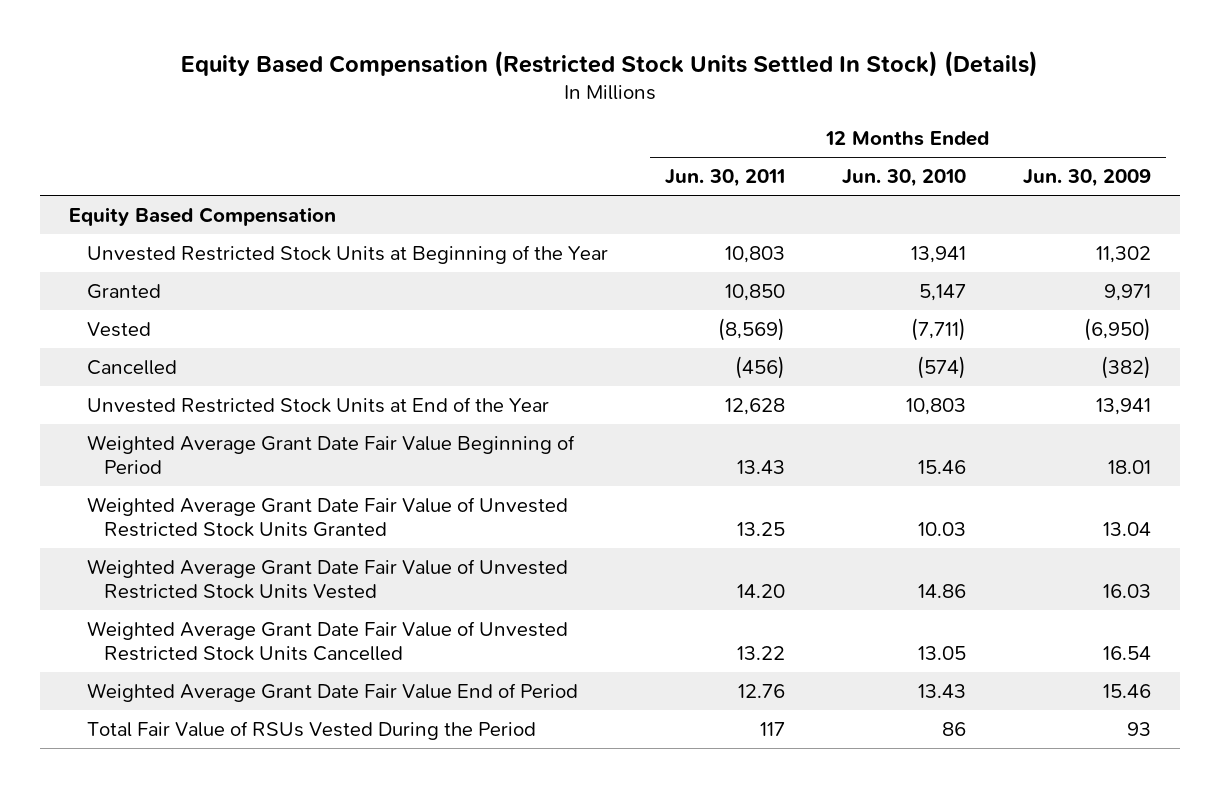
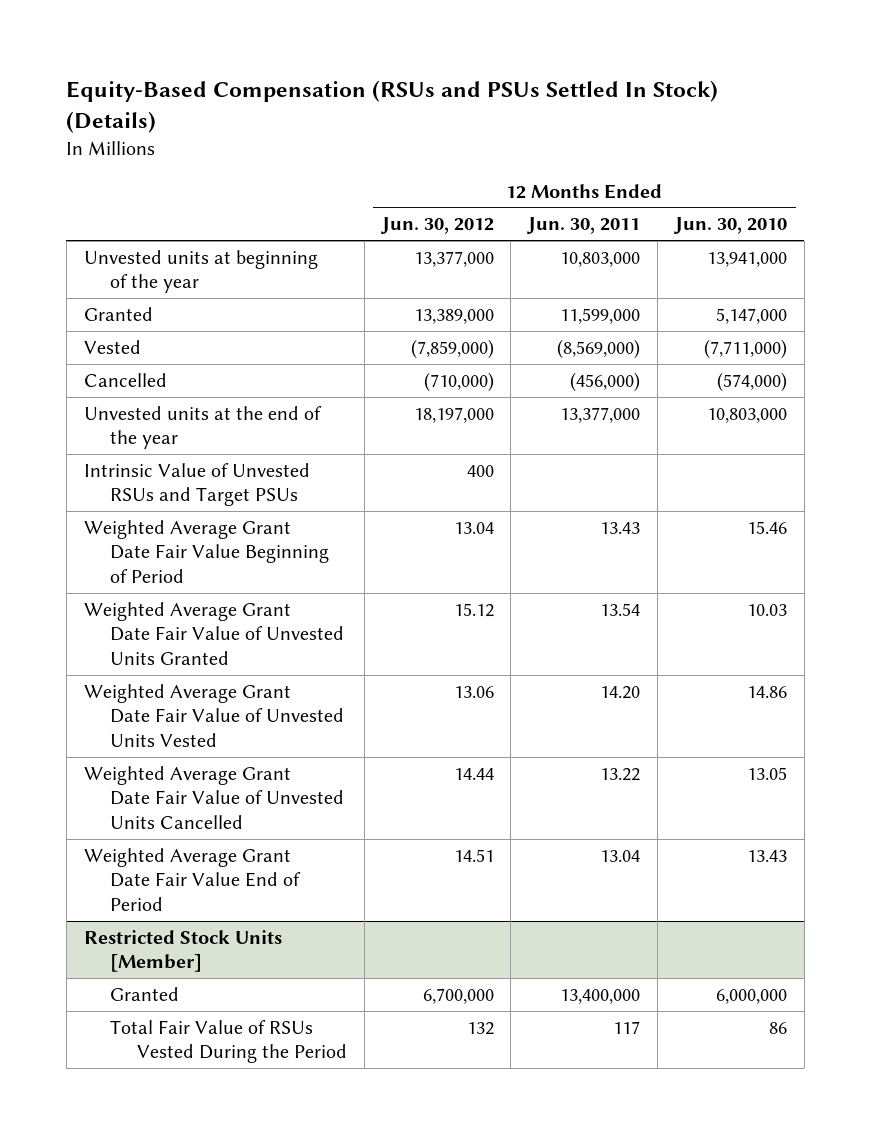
[181,50,1039,77] Equity Based Compensation (Restricted Stock Units Settled In Stock) (Details) -> [66,80,719,134] Equity-Based Compensation (RSUs and PSUs Settled In Stock) (Details)
[1023,169,1152,188] Jun. 30, 2009 -> none
none -> [379,217,494,235] Jun. 30, 2012
[68,206,336,226] Equity Based Compensation -> none
[86,244,608,264] Unvested Restricted Stock Units at Beginning of the Year -> [83,249,318,294] Unvested units at beginning of the year
[724,245,785,263] 10,803 -> [560,251,641,267] 10,803,000
[911,245,967,263] 13,941 -> [707,251,788,267] 13,941,000
[724,283,785,301] 10,850 -> [560,307,641,324] 11,599,000
[919,283,967,301] 5,147 -> [716,307,788,324] 5,147,000
[717,317,785,341] (8,569) -> [557,338,641,359] (8,569,000)
[911,317,967,341] (7,711) -> [704,338,788,359] (7,711,000)
[734,355,785,379] (456) -> [570,371,641,392] (456,000)
[917,355,967,379] (574) -> [717,371,788,392] (574,000)
[86,396,549,413] Unvested Restricted Stock Units at End of the Year -> [83,405,322,450] Unvested units at the end of the year
[724,397,785,415] 12,628 -> [560,406,641,423] 13,377,000
[906,397,967,415] 10,803 -> [707,407,788,423] 10,803,000
none -> [83,462,310,507] Intrinsic Value of Unvested RSUs and Target PSUs
[86,496,568,537] Weighted Average Grant Date Fair Value of Unvested Restricted Stock Units Granted -> [83,601,345,665] Weighted Average Grant Date Fair Value of Unvested Units Granted
[736,521,785,536] 13.25 -> [600,602,641,616] 13.54
[86,558,568,599] Weighted Average Grant Date Fair Value of Unvested Restricted Stock Units Vested -> [83,683,345,747] Weighted Average Grant Date Fair Value of Unvested Units Vested
[86,620,568,661] Weighted Average Grant Date Fair Value of Unvested Restricted Stock Units Cancelled -> [83,765,345,829] Weighted Average Grant Date Fair Value of Unvested Units Cancelled
[737,683,785,698] 12.76 -> [600,849,641,862] 13.04
none -> [83,929,282,973] Restricted Stock Units [Member]
none -> [110,986,180,1001] Granted

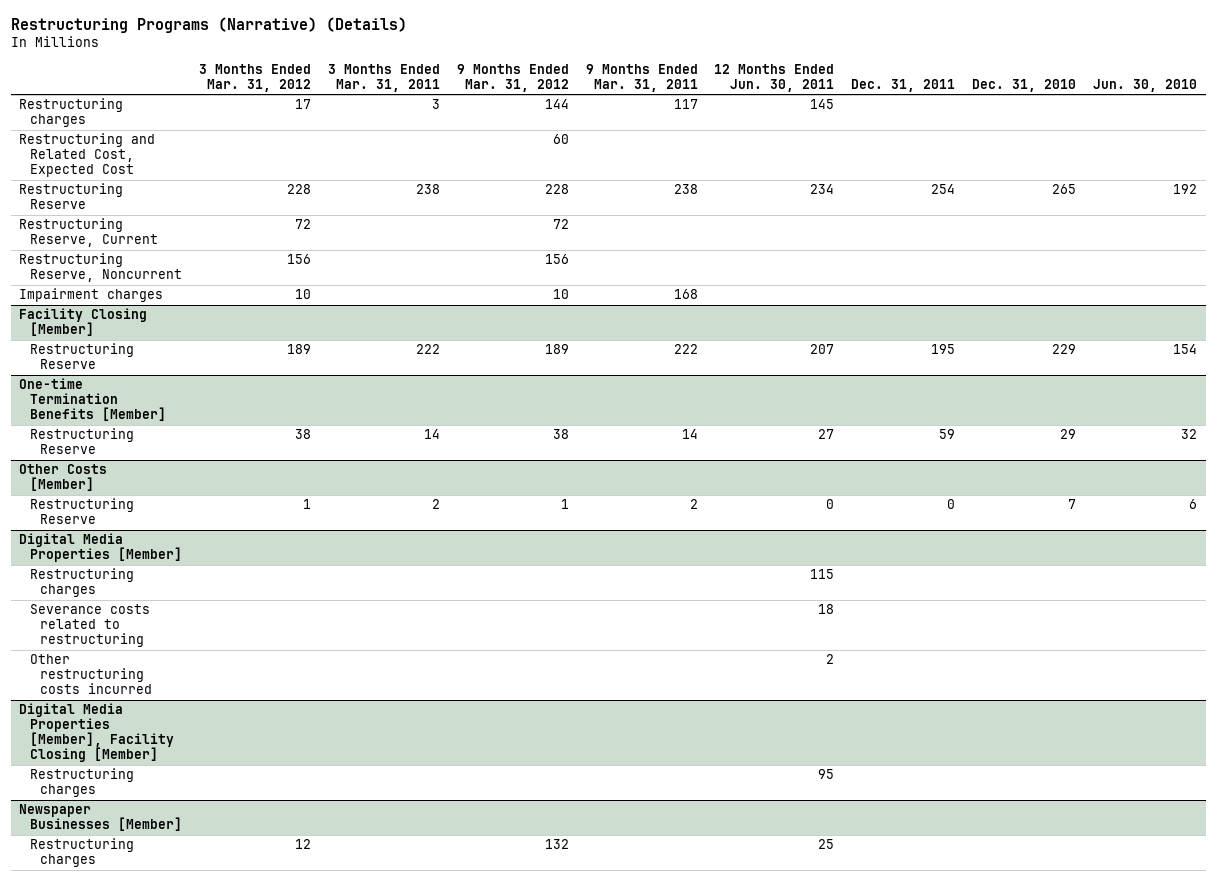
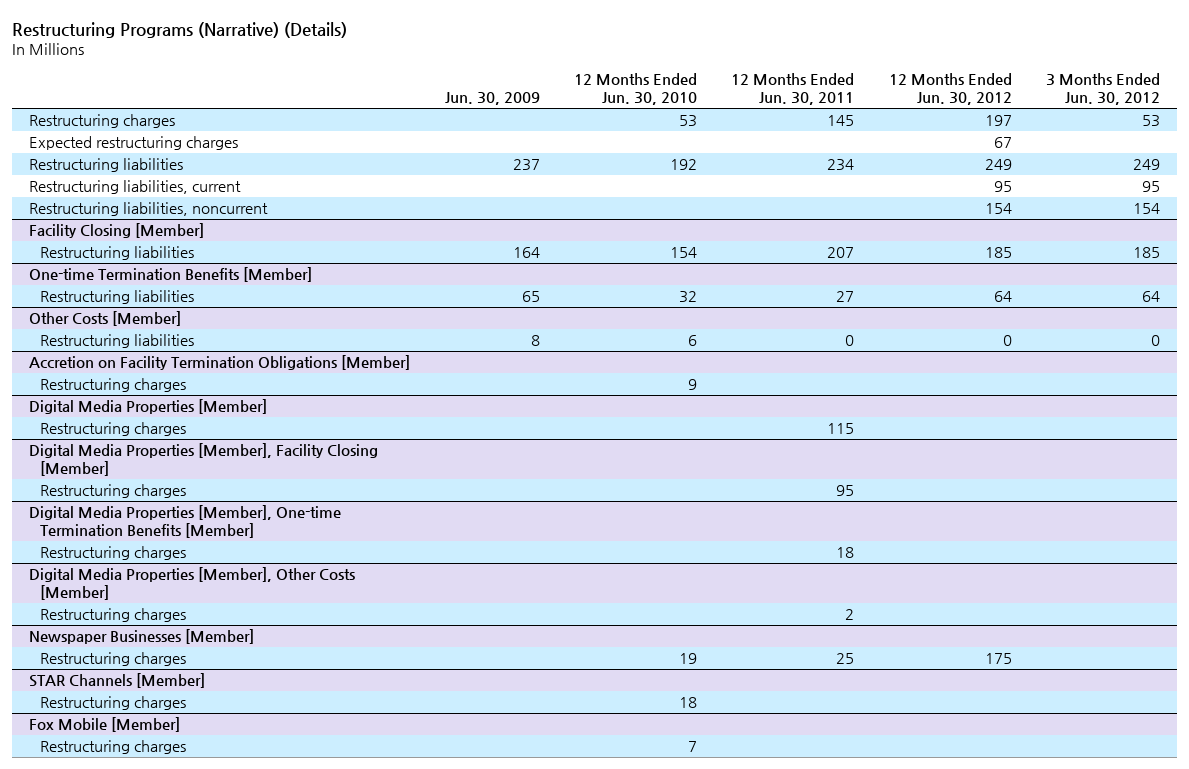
[198,63,311,92] 3 Months Ended Mar. 31, 2012 -> none
[327,63,440,92] 3 Months Ended Mar. 31, 2011 -> none
[456,63,569,92] 9 Months Ended Mar. 31, 2012 -> none
[585,63,698,92] 9 Months Ended Mar. 31, 2011 -> none
[851,78,956,92] Dec. 31, 2011 -> none
[972,78,1077,92] Dec. 31, 2010 -> none
[1093,78,1198,92] Jun. 30, 2010 -> none
none -> [444,92,540,106] Jun. 30, 2009
none -> [574,73,698,106] 12 Months Ended Jun. 30, 2010
none -> [888,73,1012,106] 12 Months Ended Jun. 30, 2012
none -> [1046,73,1161,106] 3 Months Ended Jun. 30, 2012
[19,288,164,303] Impairment charges -> none
[19,133,156,178] Restructuring and Related Cost, Expected Cost -> [29,136,239,151] Expected restructuring charges
[19,183,124,210] Restructuring Reserve -> [29,158,184,173] Restructuring liabilities
[19,218,158,248] Restructuring Reserve, Current -> [29,180,242,195] Restructuring liabilities, current
[19,253,182,283] Restructuring Reserve, Noncurrent -> [29,202,269,217] Restructuring liabilities, noncurrent
[29,343,134,370] Restructuring Reserve -> [39,246,194,261] Restructuring liabilities
[29,428,134,455] Restructuring Reserve -> [39,290,194,305] Restructuring liabilities
[29,498,134,525] Restructuring Reserve -> [39,334,194,349] Restructuring liabilities
none -> [29,355,411,371] Accretion on Facility Termination Obligations [Member]
none -> [39,378,186,393] Restructuring charges
[29,604,150,648] Severance costs related to restructuring -> none
[29,654,153,695] Other restructuring costs incurred -> none
none -> [29,505,342,538] Digital Media Properties [Member], One-time Termination Benefits [Member]
none -> [39,546,186,561] Restructuring charges
none -> [29,567,356,600] Digital Media Properties [Member], Other Costs [Member]
none -> [39,608,186,623] Restructuring charges
none -> [29,673,206,689] STAR Channels [Member]
none -> [39,696,186,711] Restructuring charges
none -> [29,717,181,733] Fox Mobile [Member]
none -> [39,740,186,755] Restructuring charges

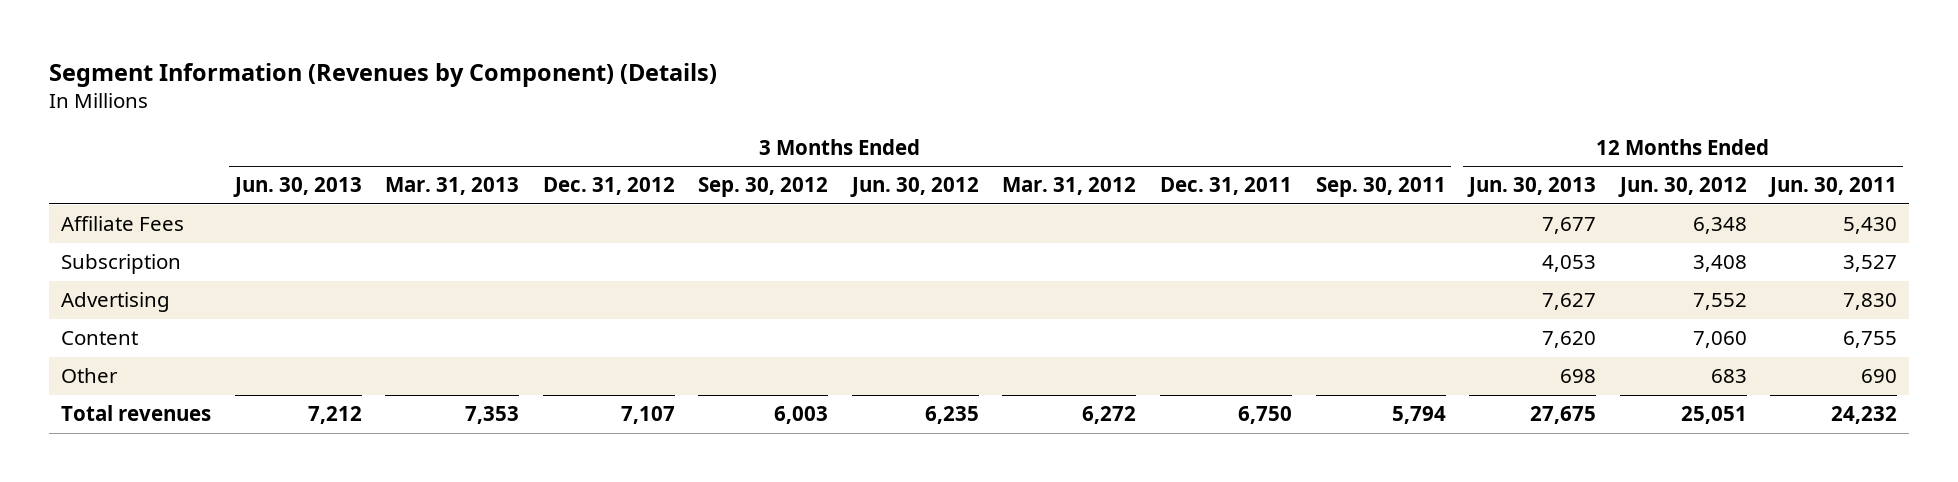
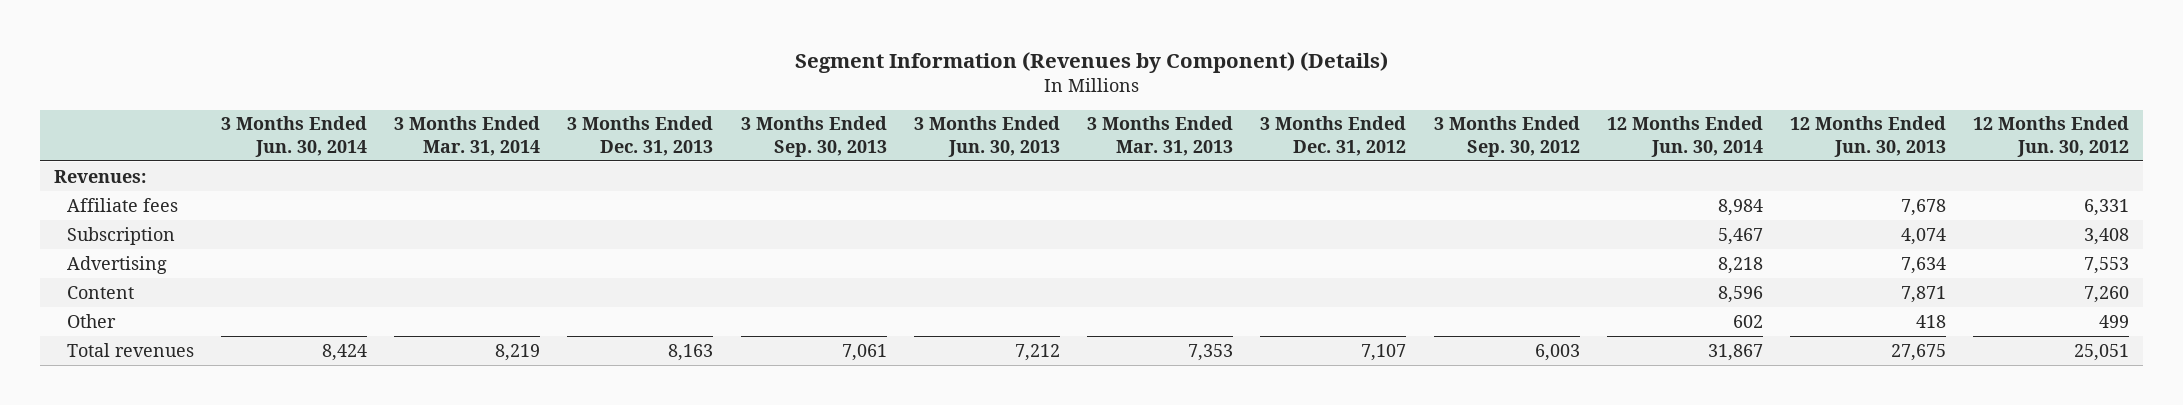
[849,177,979,198] Jun. 30, 2012 -> none
[1002,177,1137,196] Mar. 31, 2012 -> none
[1159,177,1292,196] Dec. 31, 2011 -> none
[1315,177,1446,198] Sep. 30, 2011 -> none
[1768,177,1898,198] Jun. 30, 2011 -> none
none -> [220,116,367,157] 3 Months Ended Jun. 30, 2014
none -> [394,116,541,156] 3 Months Ended Mar. 31, 2014
none -> [567,116,714,156] 3 Months Ended Dec. 31, 2013
none -> [740,116,887,157] 3 Months Ended Sep. 30, 2013
none -> [1606,116,1763,157] 12 Months Ended Jun. 30, 2014
none -> [53,169,146,183] Revenues:
[61,216,185,232] Affiliate Fees -> [66,197,178,212] Affiliate fees
[1542,217,1597,235] 7,677 -> [1901,198,1947,216] 7,678
[1692,217,1747,235] 6,348 -> [2084,198,2130,216] 6,331
[1542,255,1597,273] 4,053 -> [1901,227,1947,245] 4,074
[1542,293,1597,311] 7,627 -> [1901,256,1947,274] 7,634
[1692,293,1747,311] 7,552 -> [2084,256,2130,274] 7,553
[1542,331,1597,349] 7,620 -> [1901,285,1947,303] 7,871
[1692,331,1747,349] 7,060 -> [2084,285,2130,303] 7,260
[1560,369,1597,384] 698 -> [1916,314,1947,328] 418
[1710,369,1747,384] 683 -> [2099,314,2130,328] 499

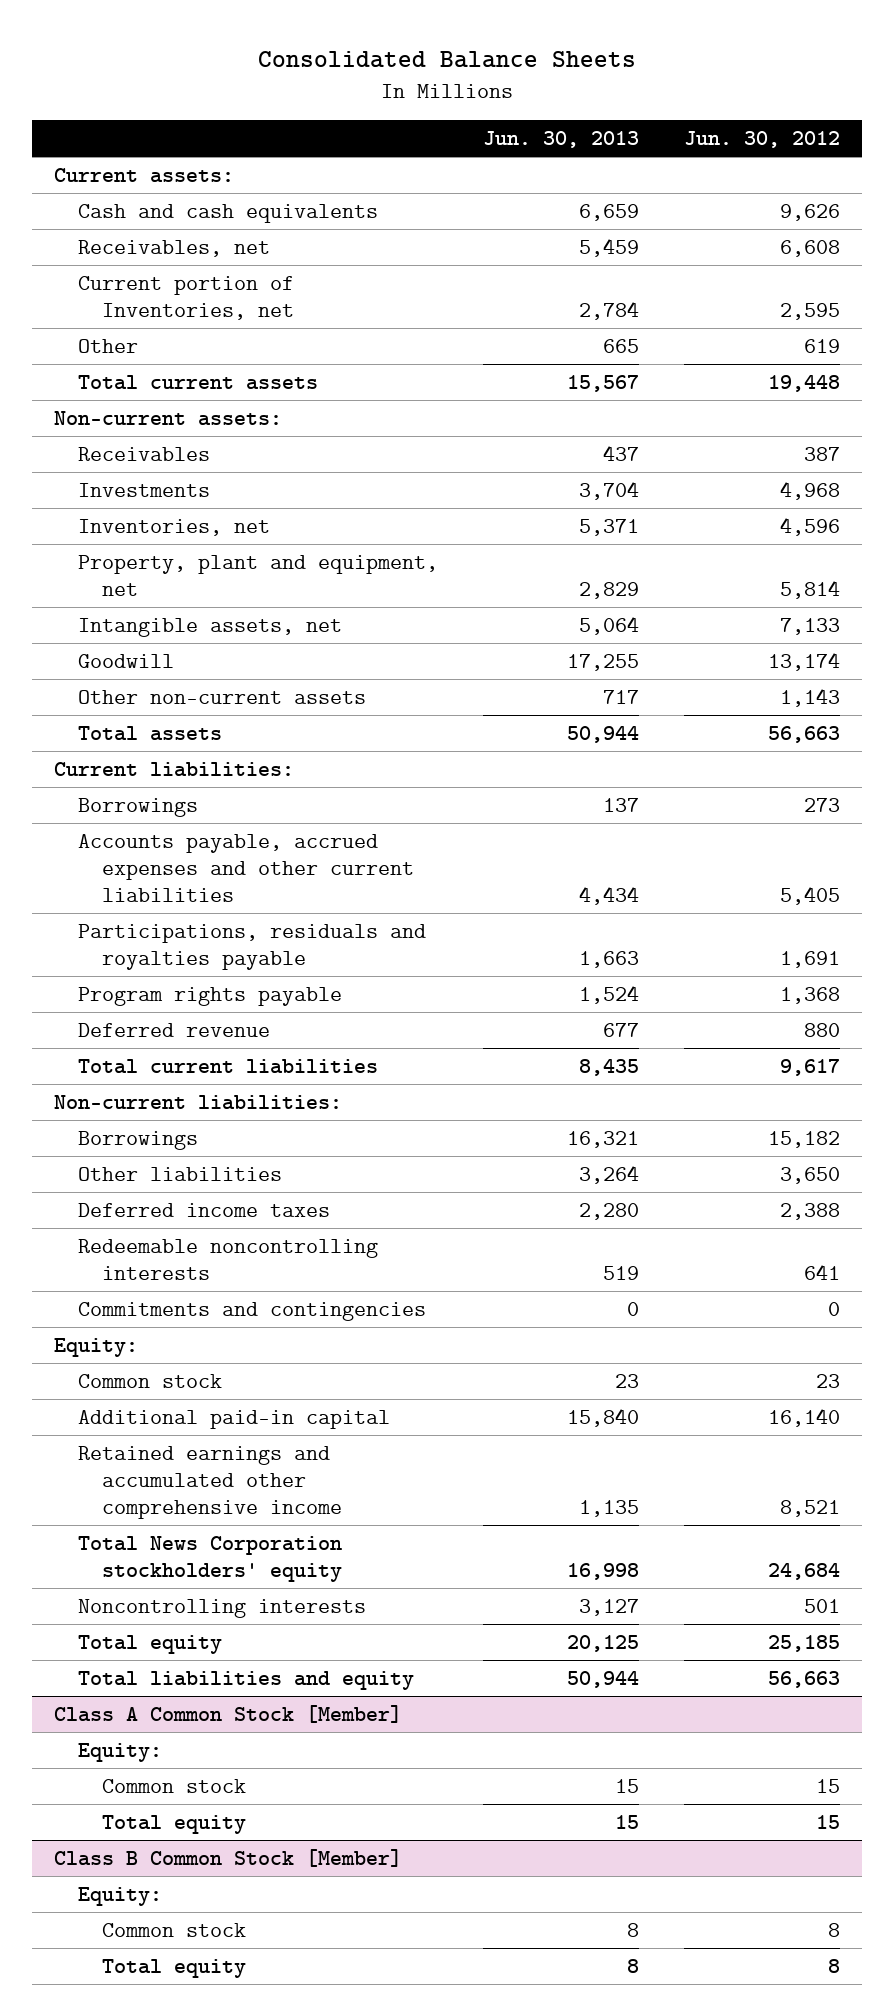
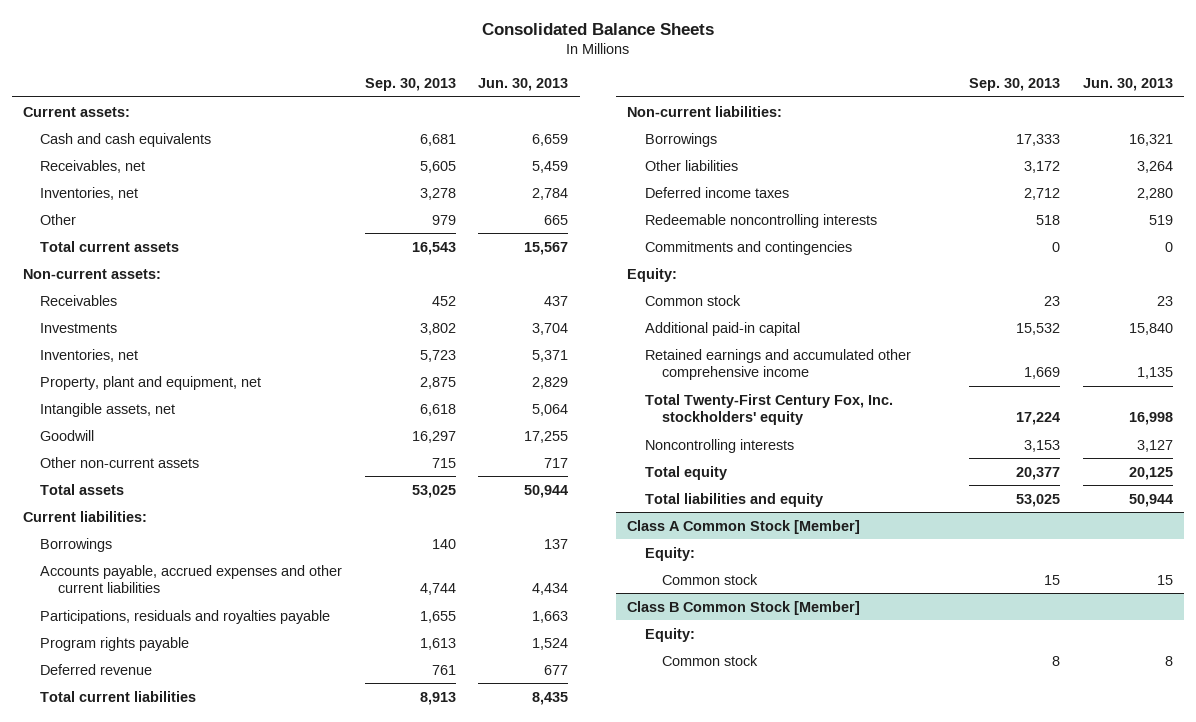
[683,131,840,149] Jun. 30, 2012 -> none
none -> [364,77,456,91] Sep. 30, 2013
[78,275,295,320] Current portion of Inventories, net -> [40,186,139,200] Inventories, net
[78,1535,343,1582] Total News Corporation stockholders' equity -> [644,393,893,426] Total Twenty-First Century Fox, Inc. stockholders' equity
[101,1814,246,1834] Total equity -> none
[101,1958,246,1978] Total equity -> none

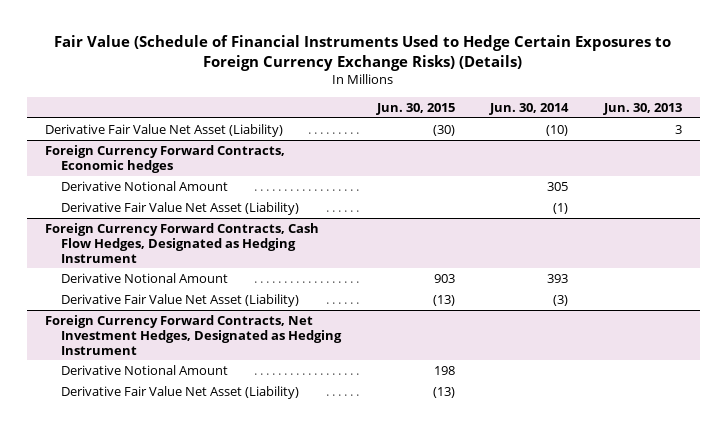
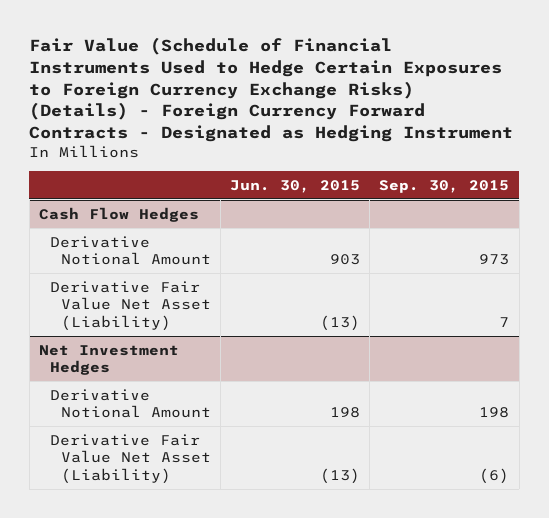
[54,34,672,71] Fair Value (Schedule of Financial Instruments Used to Hedge Certain Exposures to Foreign Currency Exchange Risks) (Details) -> [29,37,514,143] Fair Value (Schedule of Financial Instruments Used to Hedge Certain Exposures to Foreign Currency Exchange Risks) (Details) - Foreign Currency Forward Contracts - Designated as Hedging Instrument
[489,102,570,115] Jun. 30, 2014 -> none
[602,102,682,115] Jun. 30, 2013 -> none
none -> [379,179,510,193] Sep. 30, 2015
[44,123,283,137] Derivative Fair Value Net Asset (Liability) -> none
[44,144,285,173] Foreign Currency Forward Contracts, Economic hedges -> none
[61,180,229,191] Derivative Notional Amount -> none
[61,201,300,215] Derivative Fair Value Net Asset (Liability) -> none
[44,222,319,263] Foreign Currency Forward Contracts, Cash Flow Hedges, Designated as Hedging Instrument -> none
none -> [39,206,200,222] Cash Flow Hedges
[44,314,343,355] Foreign Currency Forward Contracts, Net Investment Hedges, Designated as Hedging Instrument -> none
none -> [39,344,180,376] Net Investment Hedges

